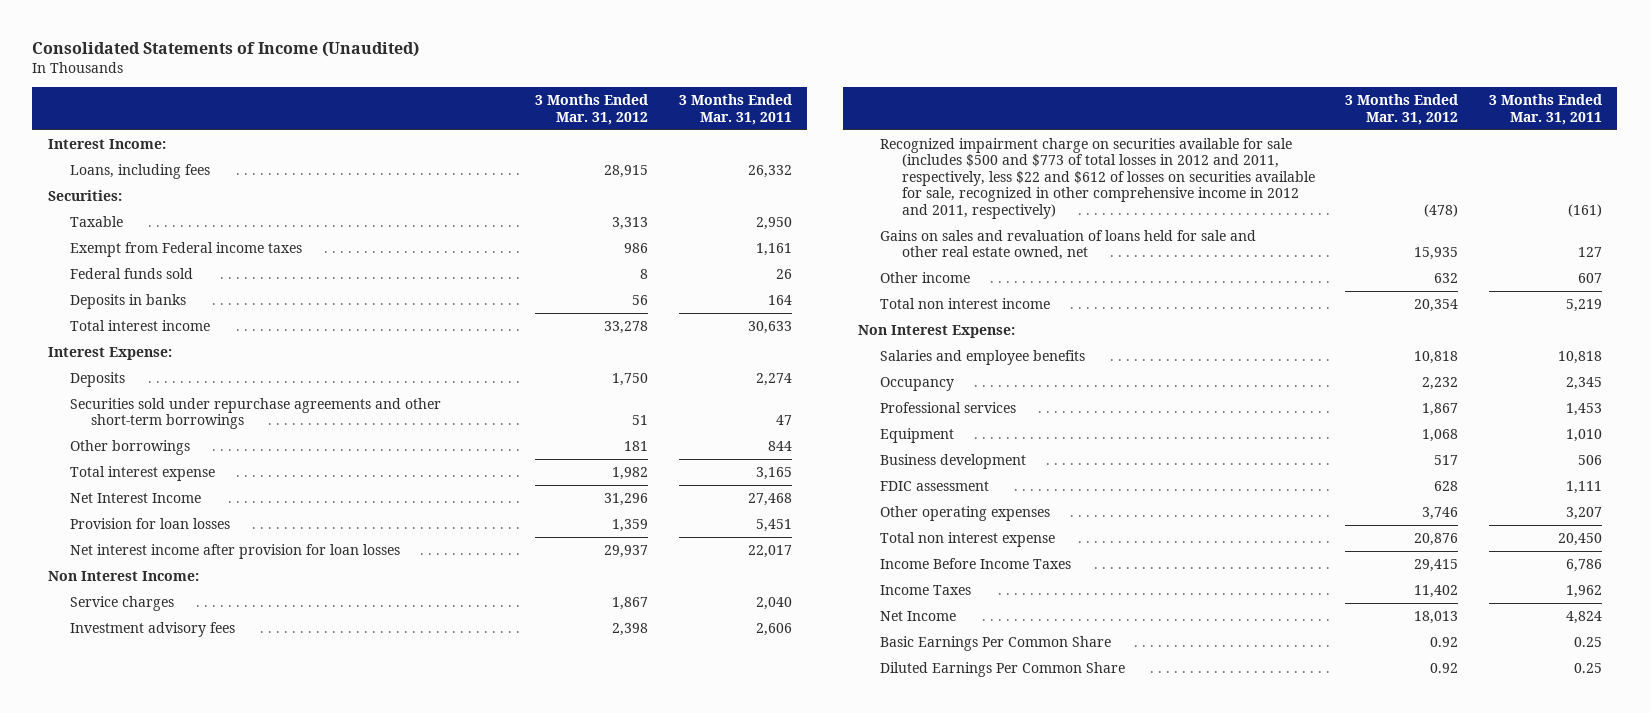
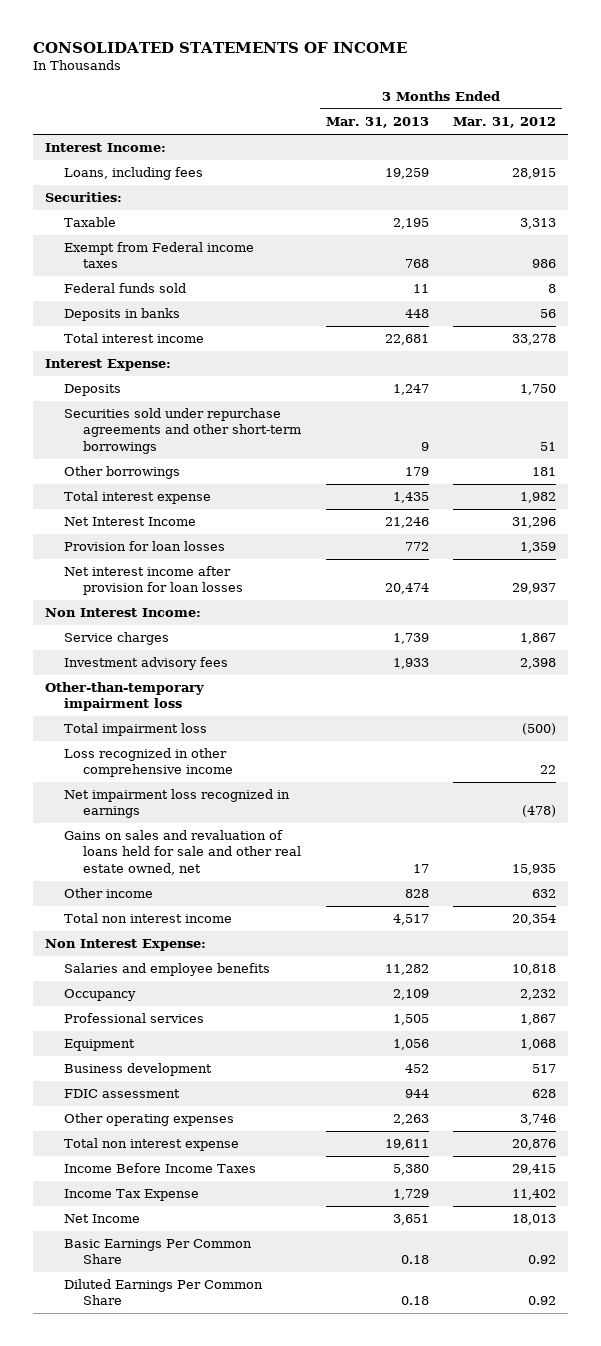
[32,41,420,58] Consolidated Statements of Income (Unaudited) -> [32,41,407,53] CONSOLIDATED STATEMENTS OF INCOME
[678,94,792,125] 3 Months Ended Mar. 31, 2011 -> none
none -> [325,117,429,129] Mar. 31, 2013
none -> [44,682,204,712] Other-than-temporary impairment loss
none -> [64,723,208,737] Total impairment loss
none -> [64,748,234,778] Loss recognized in other comprehensive income
[879,137,1315,219] Recognized impairment charge on securities available for sale (includes $500 and $773 of total losses in 2012 and 2011, respectively, less $22 and $612 of losses on securities available for sale, recognized in other comprehensive income in 2012 and 2011, respectively) -> [64,789,291,819] Net impairment loss recognized in earnings
[879,584,971,595] Income Taxes -> [64,1189,200,1202] Income Tax Expense

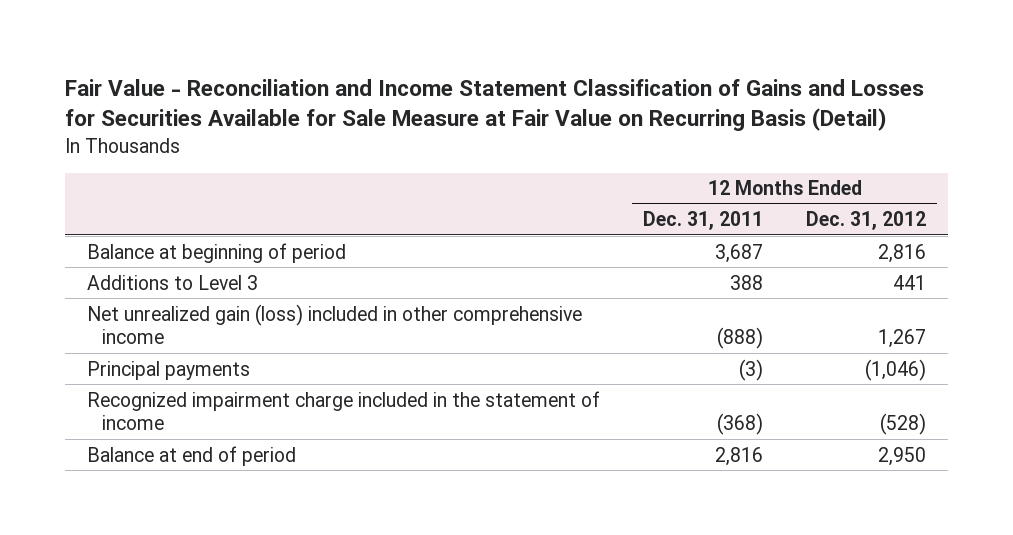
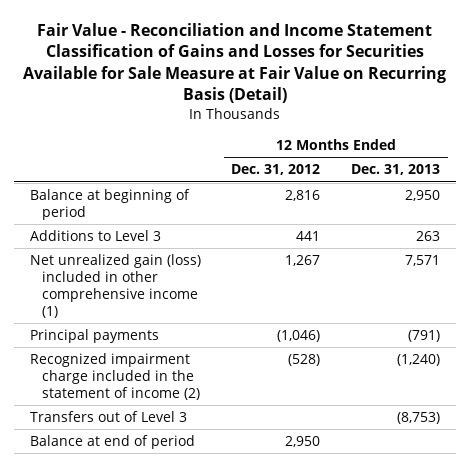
[643,211,764,231] Dec. 31, 2011 -> none
none -> [351,164,441,176] Dec. 31, 2013
[86,303,582,345] Net unrealized gain (loss) included in other comprehensive income -> [29,254,201,318] Net unrealized gain (loss) included in other comprehensive income (1)
[86,390,600,431] Recognized impairment charge included in the statement of income -> [29,353,200,400] Recognized impairment charge included in the statement of income (2)
none -> [29,411,187,423] Transfers out of Level 3

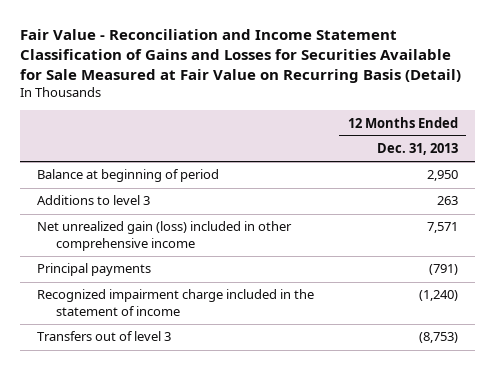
[22,22,446,104] Fair Value - Reconciliation and Income Statement Classification of Gains and Losses for Securities Available for Sale Measure at Fair Value on Recurring Basis (Detail) -> [19,28,461,83] Fair Value - Reconciliation and Income Statement Classification of Gains and Losses for Securities Available for Sale Measured at Fair Value on Recurring Basis (Detail)
[231,164,321,176] Dec. 31, 2012 -> none
[29,230,161,242] Additions to Level 3 -> [36,195,150,206] Additions to level 3
[29,254,201,318] Net unrealized gain (loss) included in other comprehensive income (1) -> [36,221,292,251] Net unrealized gain (loss) included in other comprehensive income
[29,435,195,450] Balance at end of period -> none
[29,353,200,400] Recognized impairment charge included in the statement of income (2) -> [36,289,314,316] Recognized impairment charge included in the statement of income
[29,411,187,423] Transfers out of Level 3 -> [36,331,171,342] Transfers out of level 3

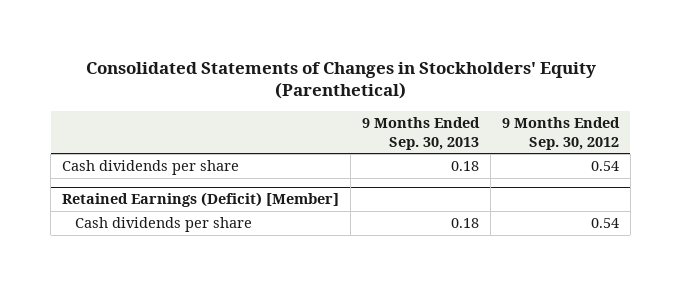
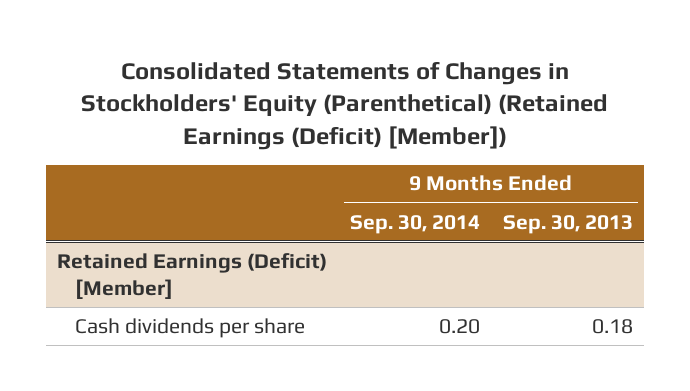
[85,61,596,100] Consolidated Statements of Changes in Stockholders' Equity (Parenthetical) -> [81,60,609,150] Consolidated Statements of Changes in Stockholders' Equity (Parenthetical) (Retained Earnings (Deficit) [Member])
[501,117,620,150] 9 Months Ended Sep. 30, 2012 -> none
none -> [350,214,481,234] Sep. 30, 2014
[62,160,240,176] Cash dividends per share -> none

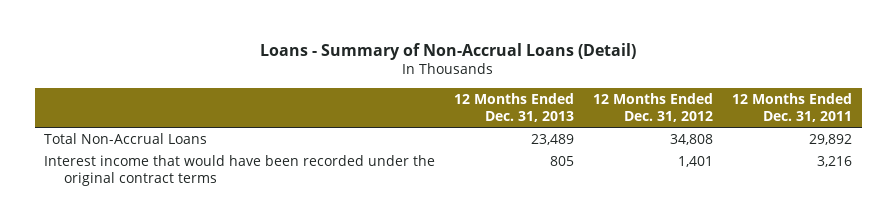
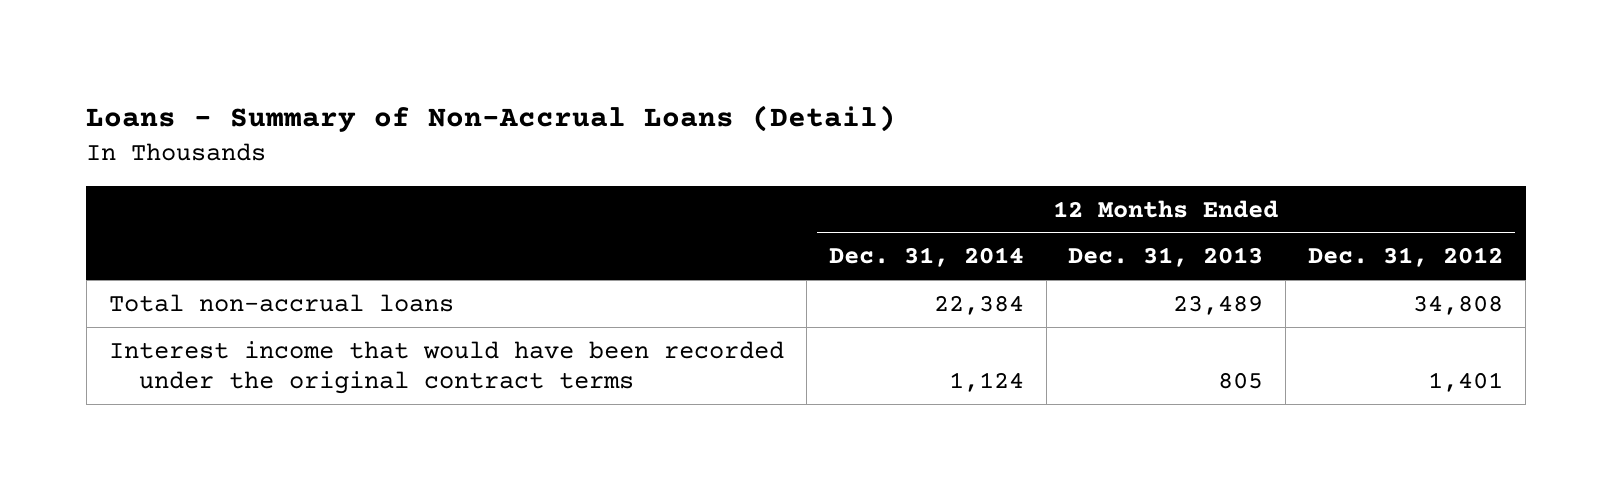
[732,92,853,123] 12 Months Ended Dec. 31, 2011 -> none
none -> [828,247,1024,268] Dec. 31, 2014
[44,132,208,144] Total Non-Accrual Loans -> [108,293,454,312] Total non-accrual loans

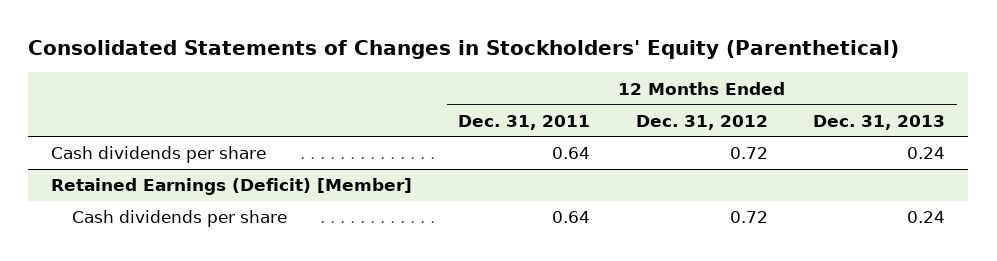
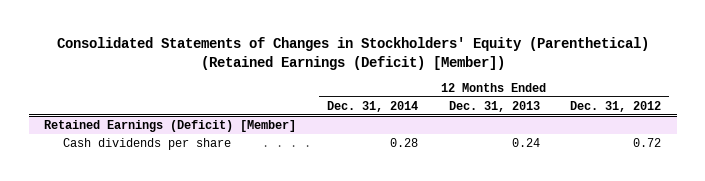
[28,40,900,60] Consolidated Statements of Changes in Stockholders' Equity (Parenthetical) -> [56,36,649,70] Consolidated Statements of Changes in Stockholders' Equity (Parenthetical) (Retained Earnings (Deficit) [Member])
[458,114,591,130] Dec. 31, 2011 -> none
none -> [326,100,418,112] Dec. 31, 2014
[51,146,267,164] Cash dividends per share -> none

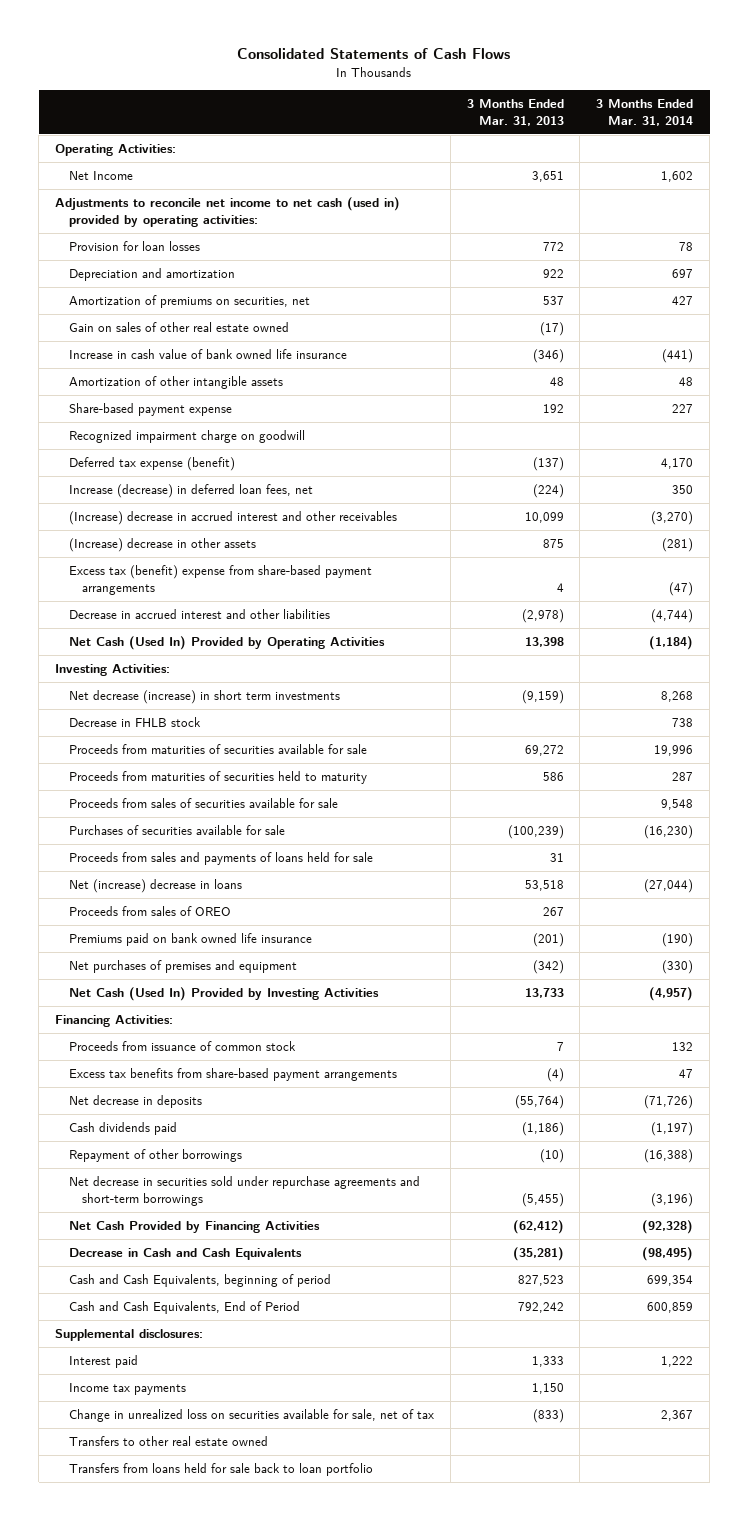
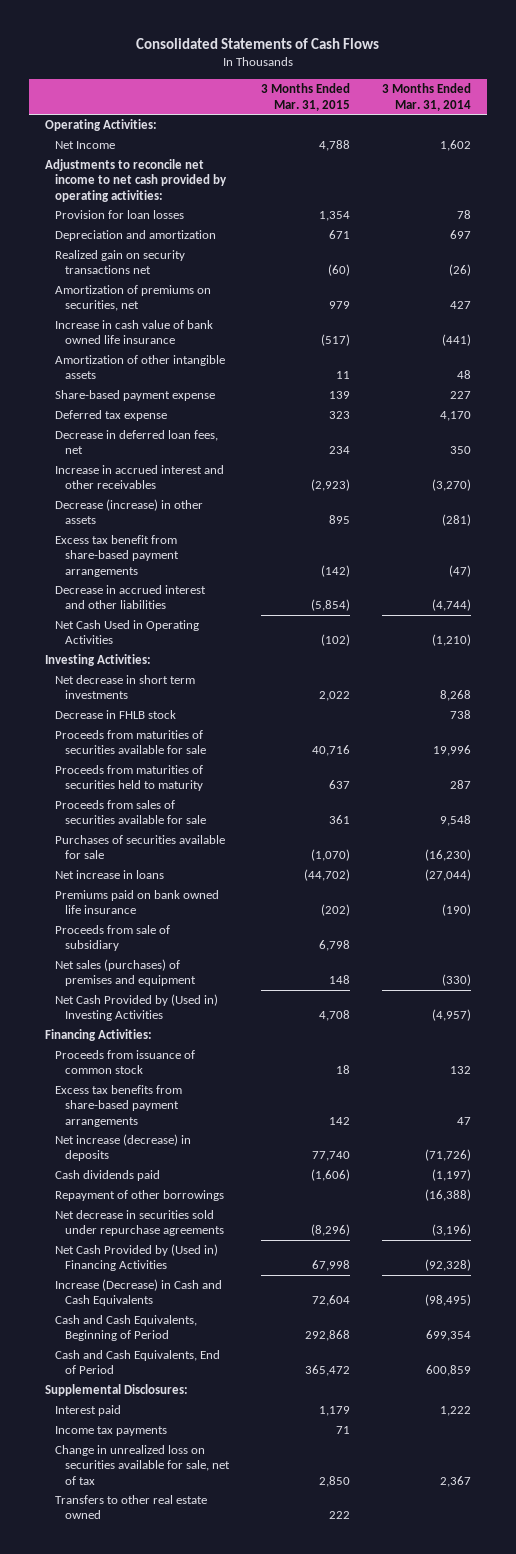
[466,98,564,126] 3 Months Ended Mar. 31, 2013 -> none
none -> [261,83,351,111] 3 Months Ended Mar. 31, 2015
[55,197,401,227] Adjustments to reconcile net income to net cash (used in) provided by operating activities: -> [45,159,228,202] Adjustments to reconcile net income to net cash provided by operating activities:
none -> [55,250,186,275] Realized gain on security transactions net
[68,322,289,333] Gain on sales of other real estate owned -> none
[68,430,305,444] Recognized impairment charge on goodwill -> none
[68,457,235,472] Deferred tax expense (benefit) -> [55,410,168,422] Deferred tax expense
[68,484,313,499] Increase (decrease) in deferred loan fees, net -> [55,430,219,455] Decrease in deferred loan fees, net
[68,511,397,526] (Increase) decrease in accrued interest and other receivables -> [55,465,225,490] Increase in accrued interest and other receivables
[68,538,256,553] (Increase) decrease in other assets -> [55,499,204,525] Decrease (increase) in other assets
[68,565,372,595] Excess tax (benefit) expense from share-based payment arrangements -> [55,535,180,577] Excess tax benefit from share-based payment arrangements
[68,636,385,651] Net Cash (Used In) Provided by Operating Activities -> [55,620,200,645] Net Cash Used in Operating Activities
[649,636,694,651] (1,184) -> [431,634,471,647] (1,210)
[68,690,340,705] Net decrease (increase) in short term investments -> [55,675,196,700] Net decrease in short term investments
[68,852,373,866] Proceeds from sales and payments of loans held for sale -> none
[68,906,231,917] Proceeds from sales of OREO -> none
[68,879,242,894] Net (increase) decrease in loans -> [55,870,165,880] Net increase in loans
none -> [55,925,171,952] Proceeds from sale of subsidiary
[68,960,297,974] Net purchases of premises and equipment -> [55,959,197,987] Net sales (purchases) of premises and equipment
[68,987,379,1002] Net Cash (Used In) Provided by Investing Activities -> [55,994,219,1022] Net Cash Provided by (Used in) Investing Activities
[68,1095,202,1109] Net decrease in deposits -> [55,1134,192,1162] Net increase (decrease) in deposits
[68,1176,420,1206] Net decrease in securities sold under repurchase agreements and short-term borrowings -> [55,1210,225,1237] Net decrease in securities sold under repurchase agreements
[68,1221,320,1234] Net Cash Provided by Financing Activities -> [55,1244,219,1272] Net Cash Provided by (Used in) Financing Activities
[68,1248,302,1261] Decrease in Cash and Cash Equivalents -> [55,1279,223,1307] Increase (Decrease) in Cash and Cash Equivalents
[68,1274,331,1288] Cash and Cash Equivalents, beginning of period -> [55,1315,198,1342] Cash and Cash Equivalents, Beginning of Period
[55,1329,204,1342] Supplemental disclosures: -> [45,1384,189,1397] Supplemental Disclosures:
[68,1463,373,1477] Transfers from loans held for sale back to loan portfolio -> none

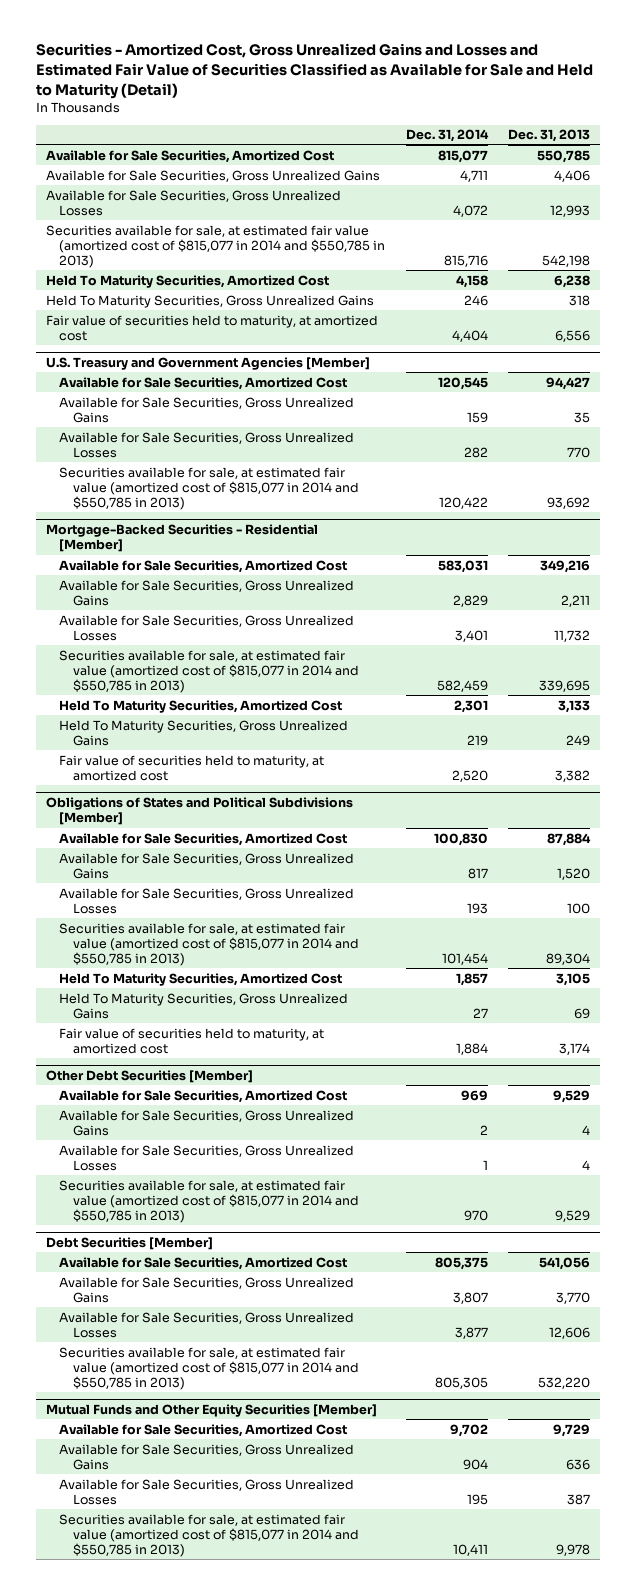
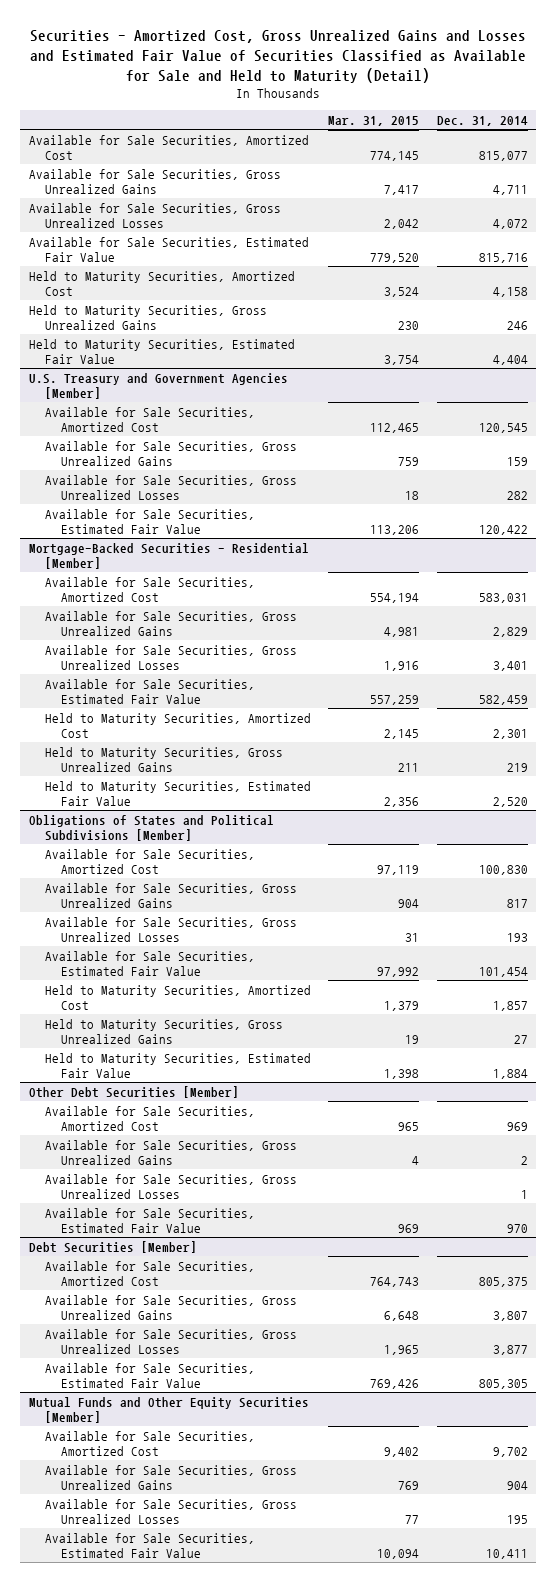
[508,129,591,143] Dec. 31, 2013 -> none
none -> [328,115,420,126] Mar. 31, 2015
[45,224,386,268] Securities available for sale, at estimated fair value (amortized cost of $815,077 in 2014 and $550,785 in 2013) -> [28,236,309,263] Available for Sale Securities, Estimated Fair Value
[45,274,329,288] Held To Maturity Securities, Amortized Cost -> [28,270,295,297] Held to Maturity Securities, Amortized Cost
[45,294,374,308] Held To Maturity Securities, Gross Unrealized Gains -> [28,304,267,331] Held to Maturity Securities, Gross Unrealized Gains
[45,314,378,341] Fair value of securities held to maturity, at amortized cost -> [28,338,295,365] Held to Maturity Securities, Estimated Fair Value
[59,466,360,510] Securities available for sale, at estimated fair value (amortized cost of $815,077 in 2014 and $550,785 in 2013) -> [45,508,256,535] Available for Sale Securities, Estimated Fair Value
[59,649,360,693] Securities available for sale, at estimated fair value (amortized cost of $815,077 in 2014 and $550,785 in 2013) -> [45,678,256,705] Available for Sale Securities, Estimated Fair Value
[59,699,343,713] Held To Maturity Securities, Amortized Cost -> [45,712,312,739] Held to Maturity Securities, Amortized Cost
[59,719,349,746] Held To Maturity Securities, Gross Unrealized Gains -> [45,746,284,773] Held to Maturity Securities, Gross Unrealized Gains
[59,754,325,781] Fair value of securities held to maturity, at amortized cost -> [45,780,312,807] Held to Maturity Securities, Estimated Fair Value
[59,922,360,966] Securities available for sale, at estimated fair value (amortized cost of $815,077 in 2014 and $550,785 in 2013) -> [45,950,256,977] Available for Sale Securities, Estimated Fair Value
[59,972,343,986] Held To Maturity Securities, Amortized Cost -> [45,984,312,1011] Held to Maturity Securities, Amortized Cost
[59,992,349,1019] Held To Maturity Securities, Gross Unrealized Gains -> [45,1018,284,1045] Held to Maturity Securities, Gross Unrealized Gains
[59,1027,325,1054] Fair value of securities held to maturity, at amortized cost -> [45,1052,312,1079] Held to Maturity Securities, Estimated Fair Value
[59,1179,360,1223] Securities available for sale, at estimated fair value (amortized cost of $815,077 in 2014 and $550,785 in 2013) -> [45,1207,256,1234] Available for Sale Securities, Estimated Fair Value
[59,1346,360,1390] Securities available for sale, at estimated fair value (amortized cost of $815,077 in 2014 and $550,785 in 2013) -> [45,1362,256,1389] Available for Sale Securities, Estimated Fair Value
[59,1513,360,1557] Securities available for sale, at estimated fair value (amortized cost of $815,077 in 2014 and $550,785 in 2013) -> [45,1532,256,1559] Available for Sale Securities, Estimated Fair Value

